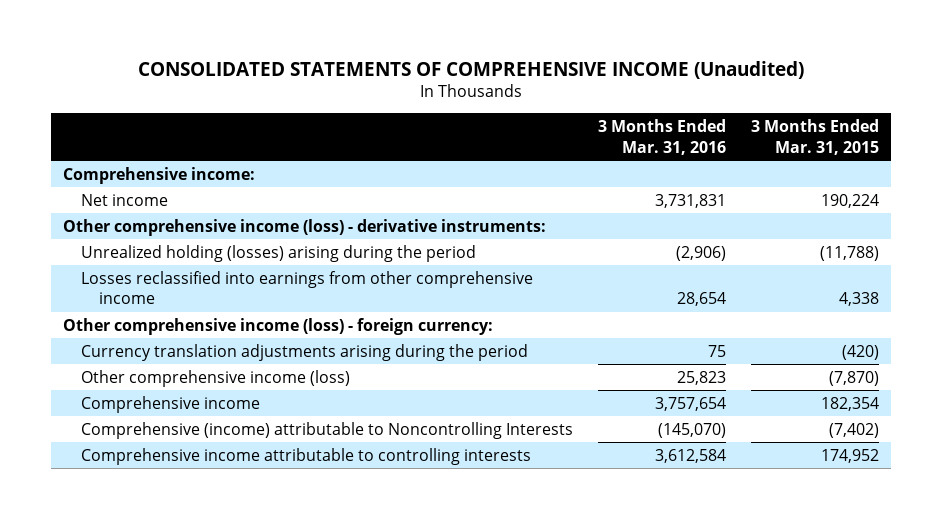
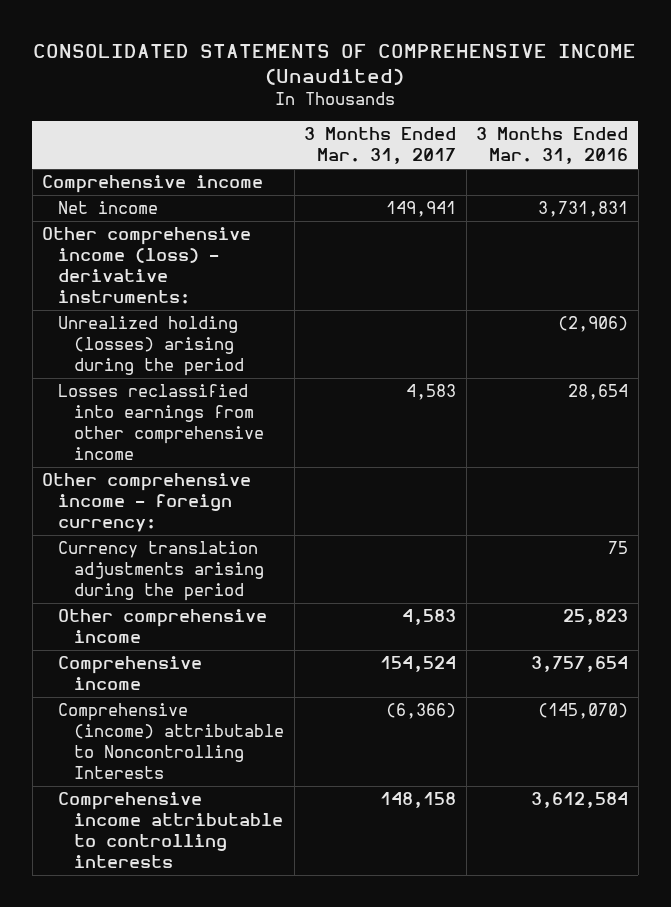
[751,119,880,155] 3 Months Ended Mar. 31, 2015 -> none
none -> [304,127,457,165] 3 Months Ended Mar. 31, 2017
[63,166,256,184] Comprehensive income: -> [42,175,264,194] Comprehensive income
[63,317,494,335] Other comprehensive income (loss) - foreign currency: -> [42,473,252,533] Other comprehensive income - foreign currency:
[81,369,351,387] Other comprehensive income (loss) -> [58,609,268,644] Other comprehensive income

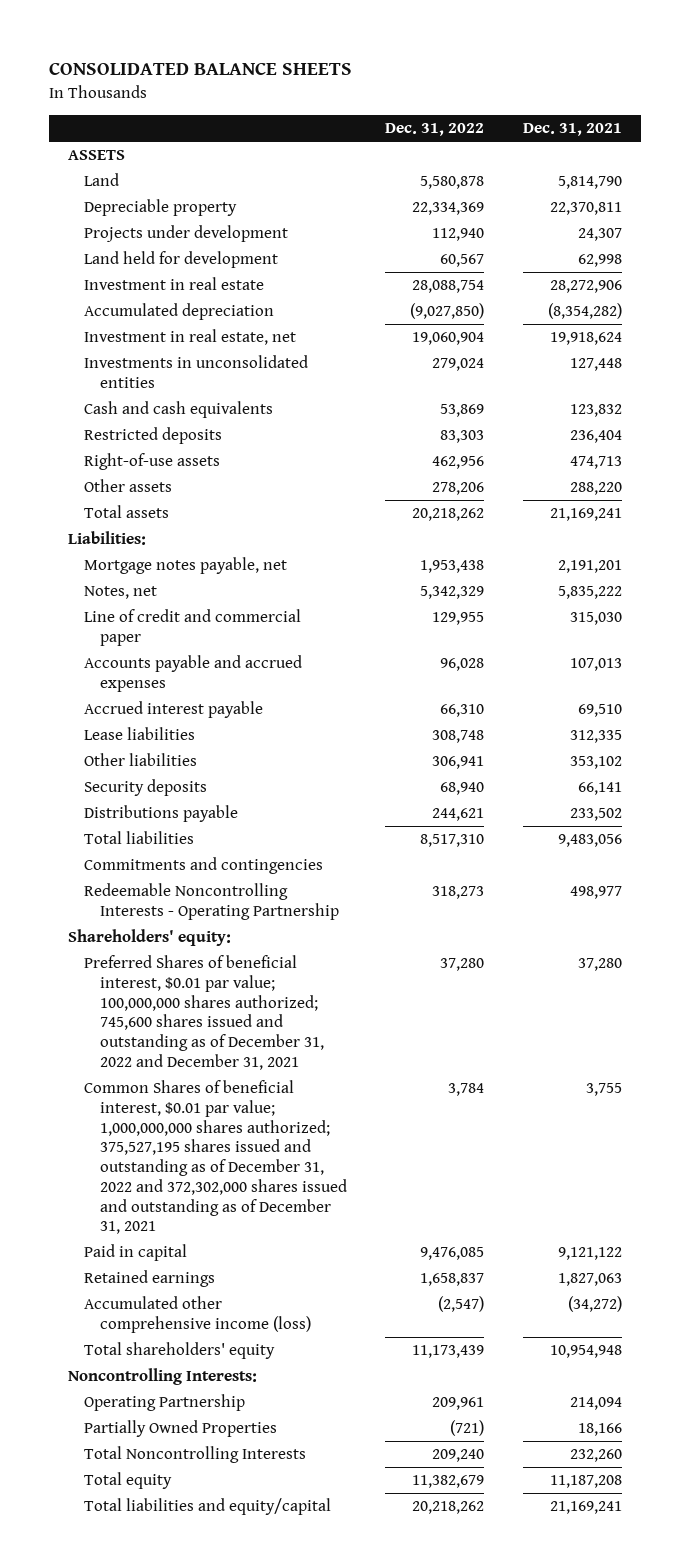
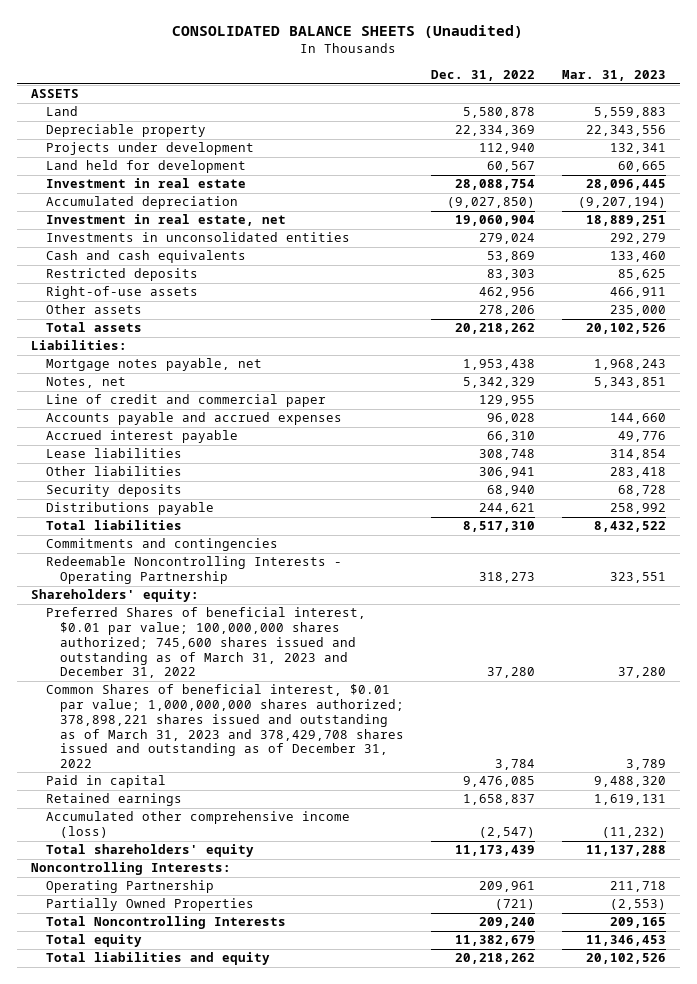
[48,62,352,76] CONSOLIDATED BALANCE SHEETS -> [172,25,524,39] CONSOLIDATED BALANCE SHEETS (Unaudited)
[523,123,623,137] Dec. 31, 2021 -> none
none -> [562,70,667,82] Mar. 31, 2023
[84,955,324,1070] Preferred Shares of beneficial interest, $0.01 par value; 100,000,000 shares authorized; 745,600 shares issued and outstanding as of December 31, 2022 and December 31, 2021 -> [45,607,366,679] Preferred Shares of beneficial interest, $0.01 par value; 100,000,000 shares authorized; 745,600 shares issued and outstanding as of March 31, 2023 and December 31, 2022
[84,1080,347,1235] Common Shares of beneficial interest, $0.01 par value; 1,000,000,000 shares authorized; 375,527,195 shares issued and outstanding as of December 31, 2022 and 372,302,000 shares issued and outstanding as of December 31, 2021 -> [45,684,405,768] Common Shares of beneficial interest, $0.01 par value; 1,000,000,000 shares authorized; 378,898,221 shares issued and outstanding as of March 31, 2023 and 378,429,708 shares issued and outstanding as of December 31, 2022
[84,1498,332,1516] Total liabilities and equity/capital -> [45,952,270,966] Total liabilities and equity

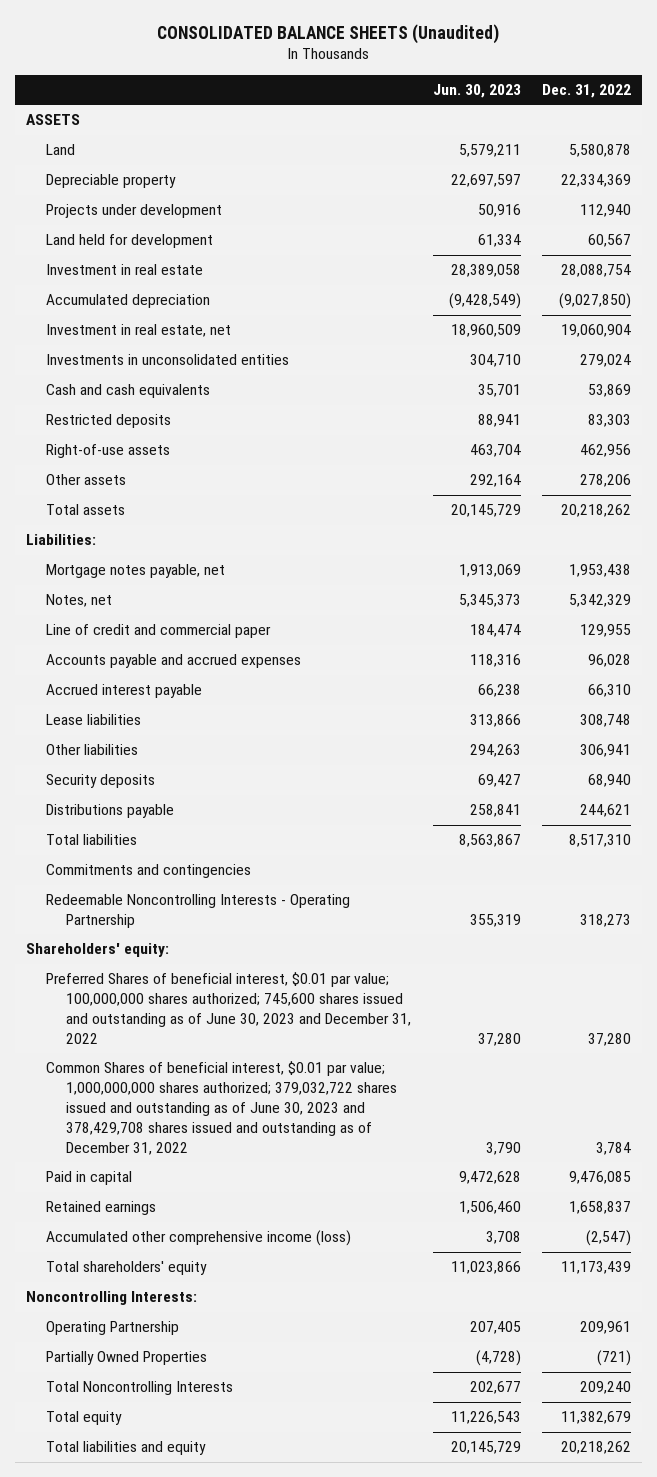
[562,70,667,82] Mar. 31, 2023 -> none
none -> [432,83,521,98] Jun. 30, 2023
[45,607,366,679] Preferred Shares of beneficial interest, $0.01 par value; 100,000,000 shares authorized; 745,600 shares issued and outstanding as of March 31, 2023 and December 31, 2022 -> [45,972,411,1044] Preferred Shares of beneficial interest, $0.01 par value; 100,000,000 shares authorized; 745,600 shares issued and outstanding as of June 30, 2023 and December 31, 2022
[45,684,405,768] Common Shares of beneficial interest, $0.01 par value; 1,000,000,000 shares authorized; 378,898,221 shares issued and outstanding as of March 31, 2023 and 378,429,708 shares issued and outstanding as of December 31, 2022 -> [45,1061,397,1155] Common Shares of beneficial interest, $0.01 par value; 1,000,000,000 shares authorized; 379,032,722 shares issued and outstanding as of June 30, 2023 and 378,429,708 shares issued and outstanding as of December 31, 2022

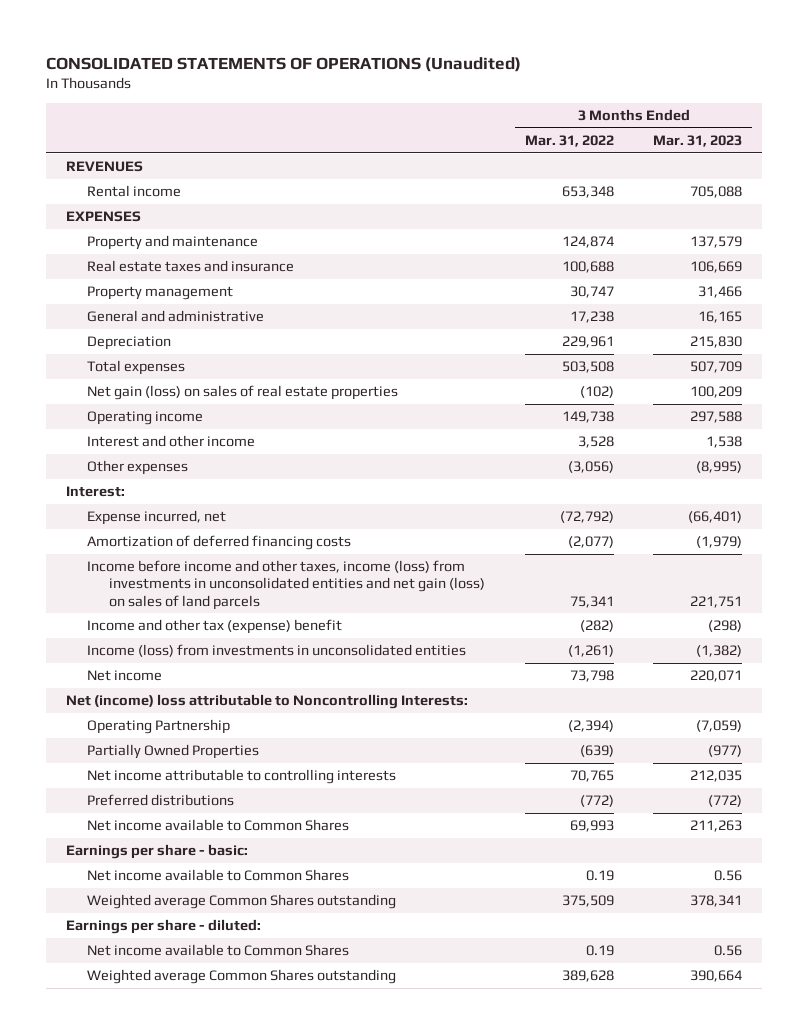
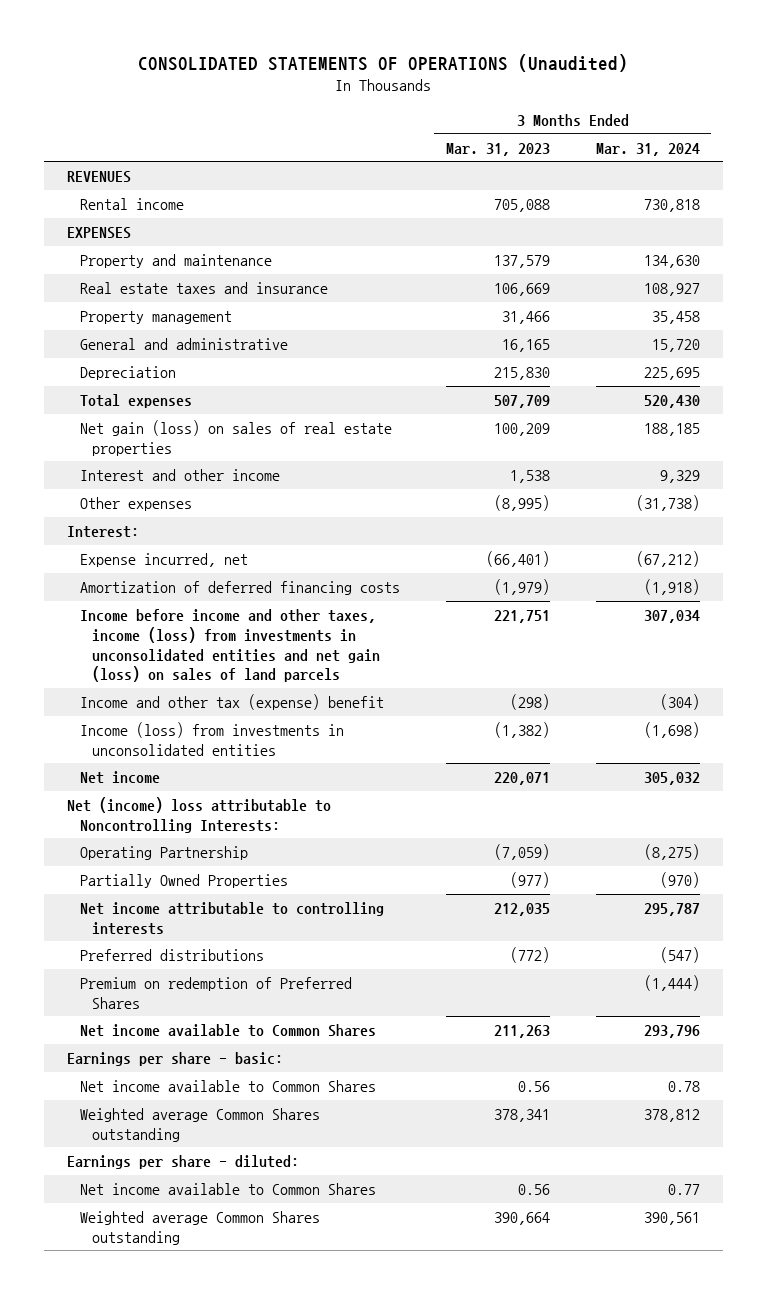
[524,134,614,147] Mar. 31, 2022 -> none
none -> [595,142,700,156] Mar. 31, 2024
[87,411,204,426] Operating income -> none
none -> [79,976,352,1009] Premium on redemption of Preferred Shares

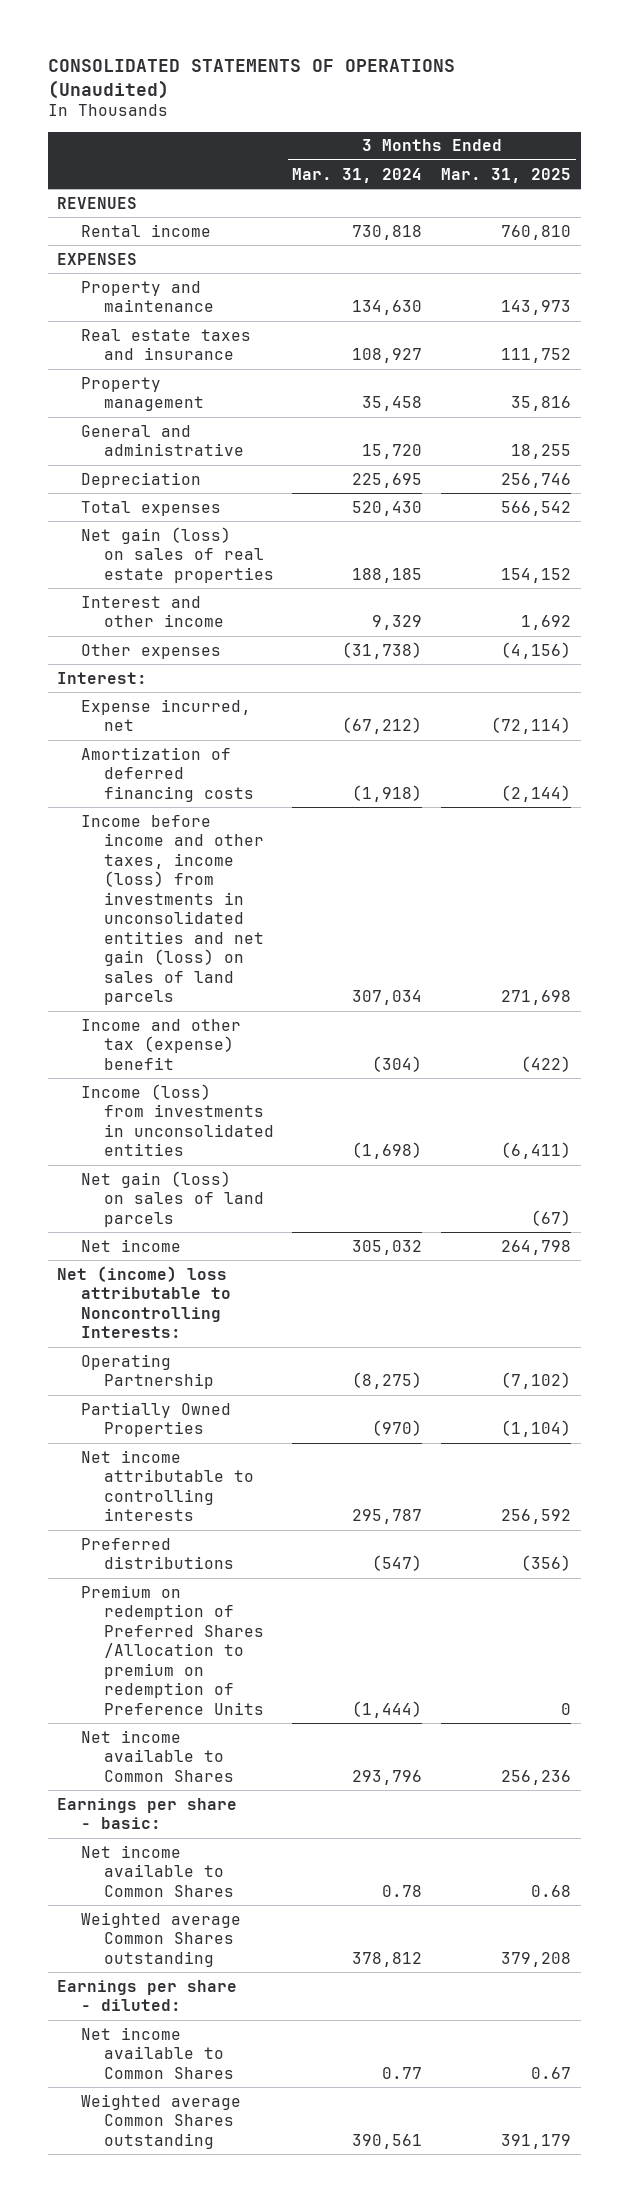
[445,142,550,156] Mar. 31, 2023 -> none
none -> [441,167,572,183] Mar. 31, 2025
none -> [80,1170,264,1227] Net gain (loss) on sales of land parcels
[79,976,352,1009] Premium on redemption of Preferred Shares -> [80,1584,264,1715] Premium on redemption of Preferred Shares /Allocation to premium on redemption of Preference Units

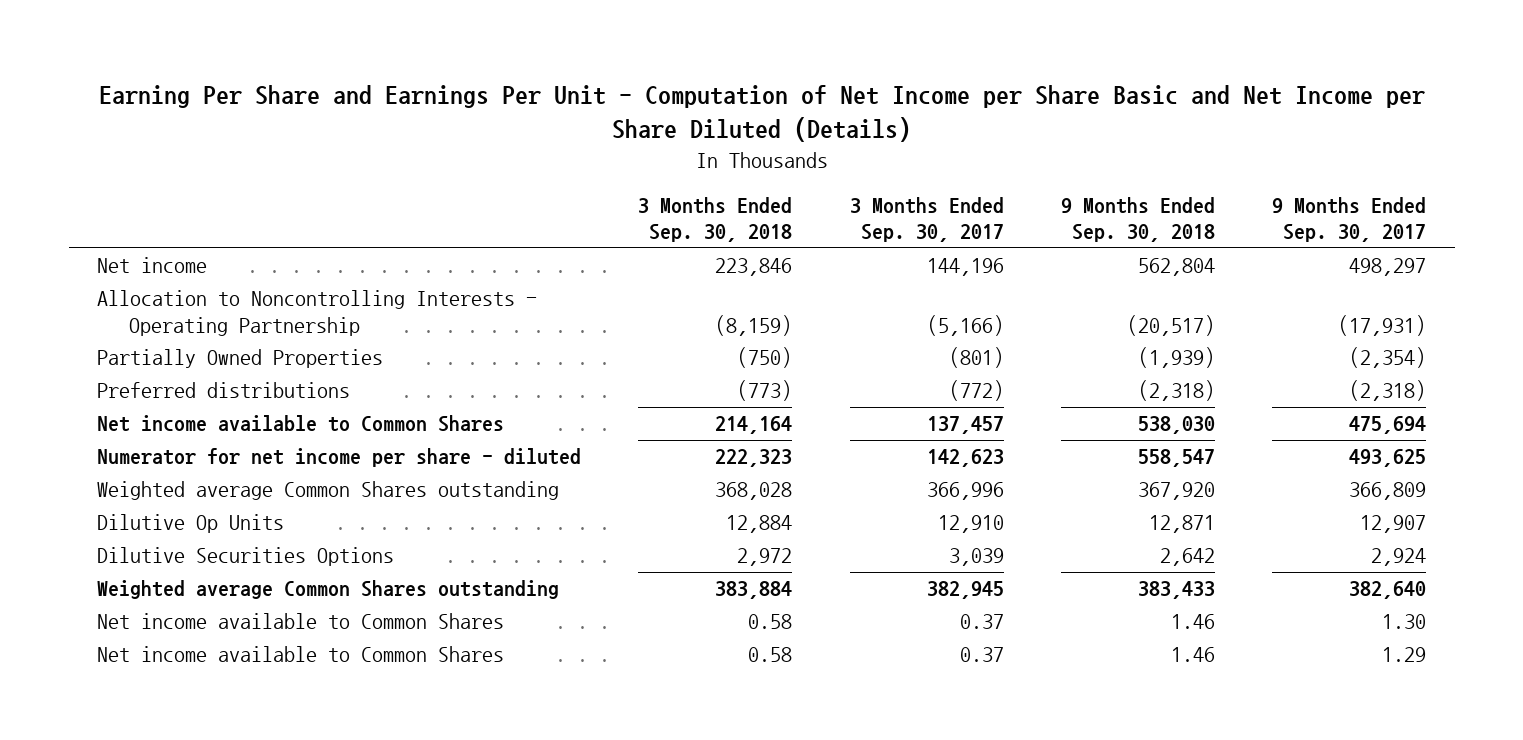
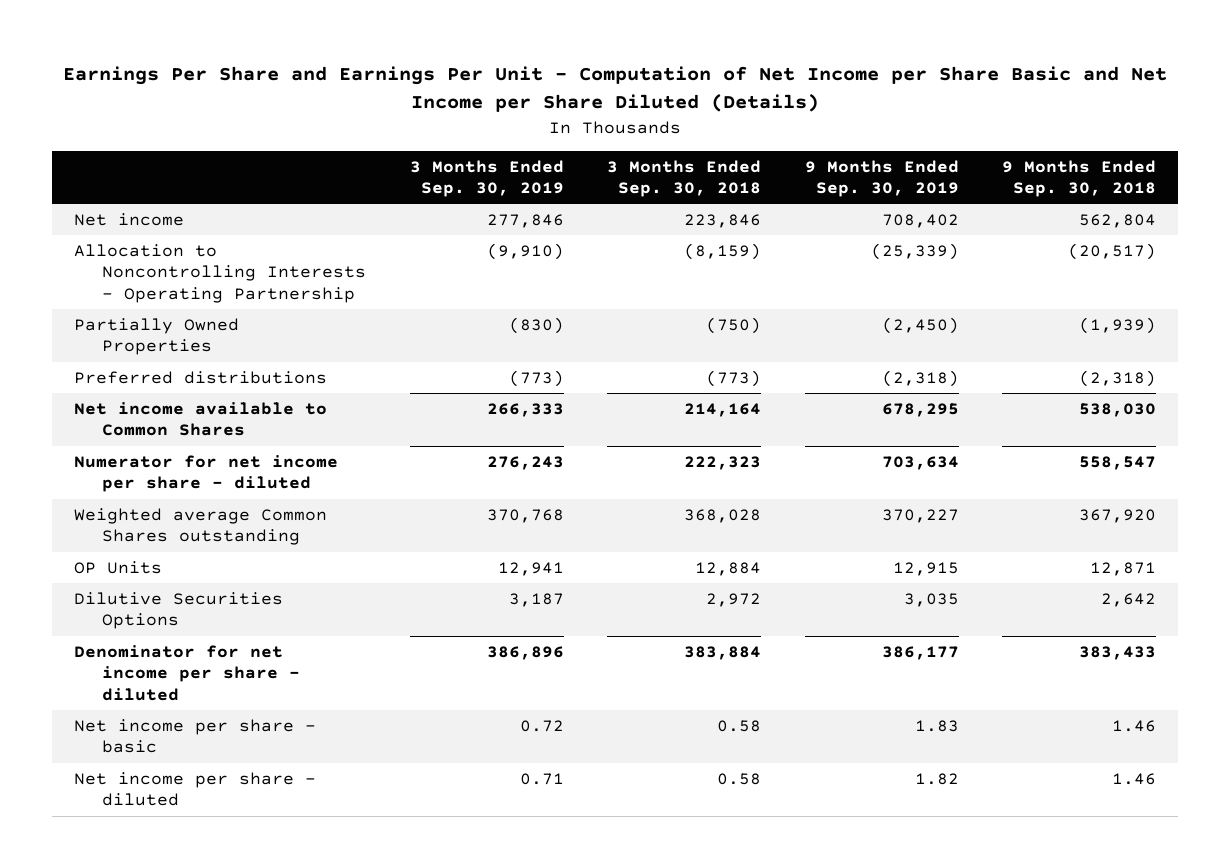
[98,84,1425,142] Earning Per Share and Earnings Per Unit - Computation of Net Income per Share Basic and Net Income per Share Diluted (Details) -> [63,66,1168,113] Earnings Per Share and Earnings Per Unit - Computation of Net Income per Share Basic and Net Income per Share Diluted (Details)
[849,196,1004,243] 3 Months Ended Sep. 30, 2017 -> none
[1272,196,1427,243] 9 Months Ended Sep. 30, 2017 -> none
none -> [409,159,564,198] 3 Months Ended Sep. 30, 2019
none -> [804,159,959,198] 9 Months Ended Sep. 30, 2019
[97,514,285,534] Dilutive Op Units -> [73,561,162,575] OP Units
[97,580,560,600] Weighted average Common Shares outstanding -> [73,645,301,701] Denominator for net income per share - diluted
[97,613,505,630] Net income available to Common Shares -> [73,719,316,754] Net income per share - basic
[97,646,505,663] Net income available to Common Shares -> [73,772,316,807] Net income per share - diluted

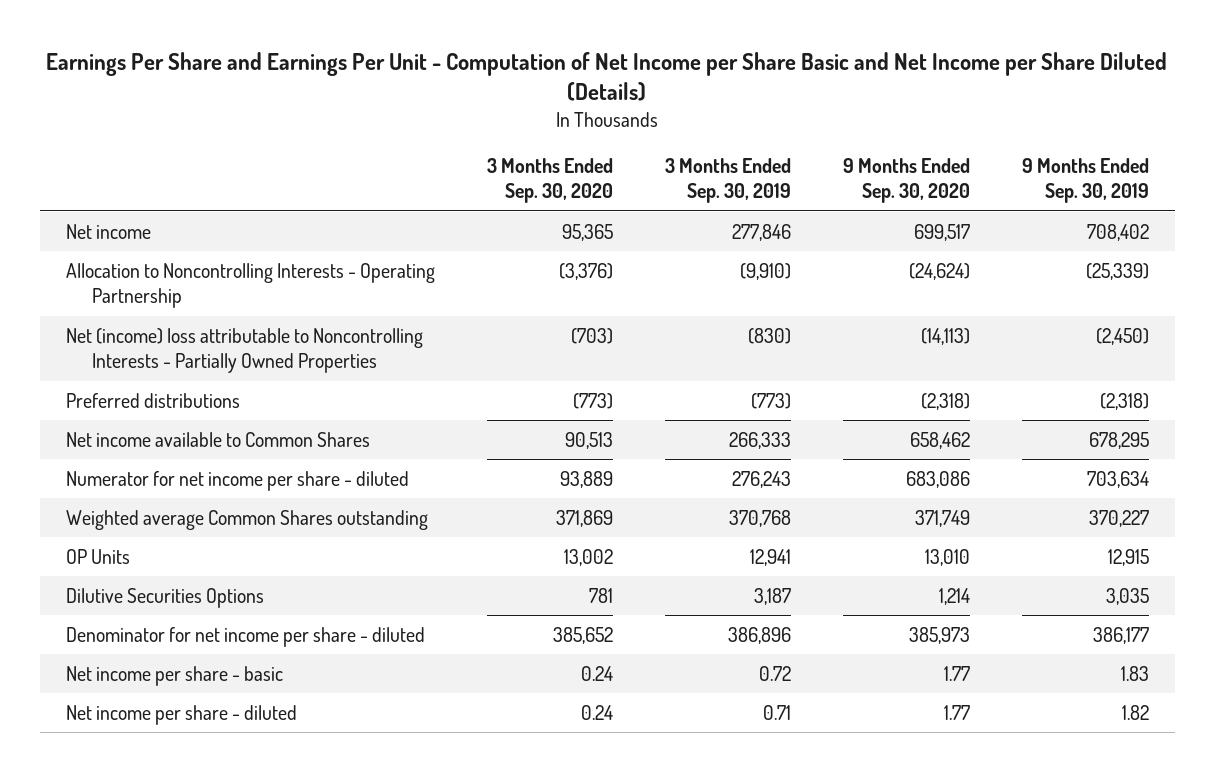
[607,159,762,198] 3 Months Ended Sep. 30, 2018 -> none
[1002,159,1157,198] 9 Months Ended Sep. 30, 2018 -> none
none -> [486,158,613,204] 3 Months Ended Sep. 30, 2020
none -> [842,158,970,204] 9 Months Ended Sep. 30, 2020
[73,318,239,356] Partially Owned Properties -> [65,327,423,374] Net (income) loss attributable to Noncontrolling Interests - Partially Owned Properties

